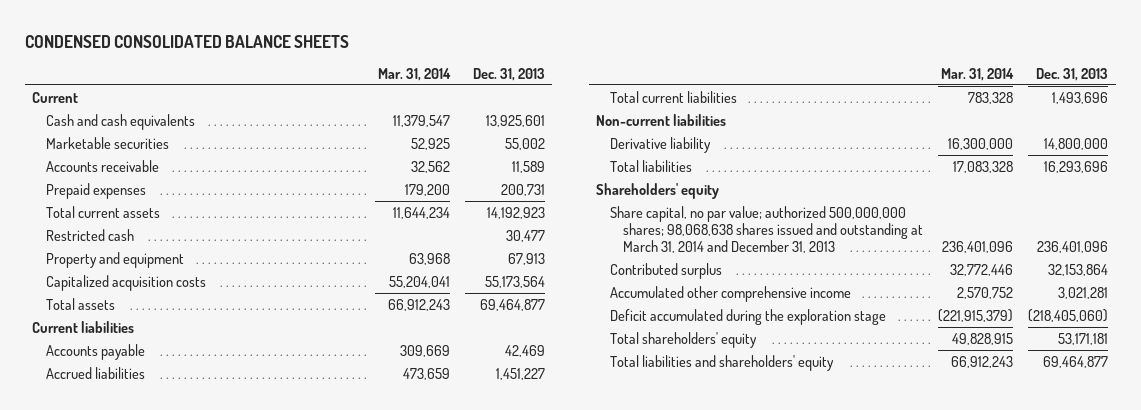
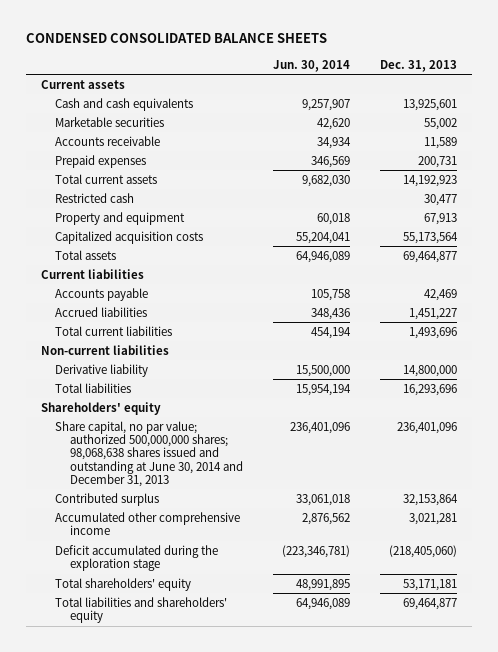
[377,67,451,81] Mar. 31, 2014 -> none
none -> [272,59,350,72] Jun. 30, 2014
[32,91,79,103] Current -> [40,79,125,89] Current assets
[609,205,924,254] Share capital, no par value; authorized 500,000,000 shares; 98,068,638 shares issued and outstanding at March 31, 2014 and December 31, 2013 -> [55,420,243,488] Share capital, no par value; authorized 500,000,000 shares; 98,068,638 shares issued and outstanding at June 30, 2014 and December 31, 2013

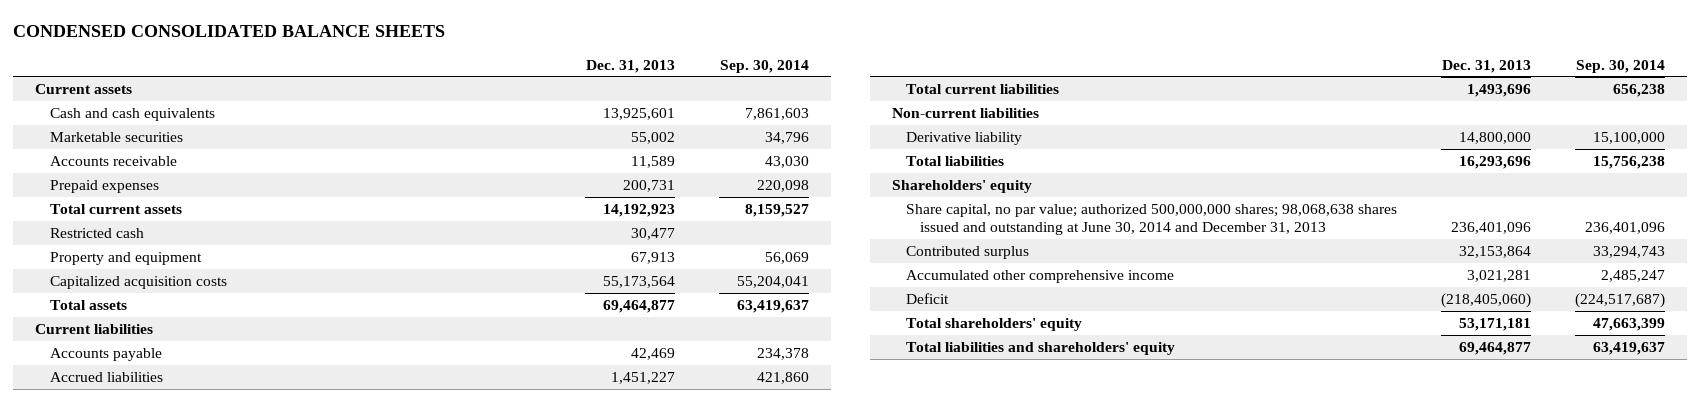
[272,59,350,72] Jun. 30, 2014 -> none
none -> [719,59,809,73] Sep. 30, 2014
[55,544,219,572] Deficit accumulated during the exploration stage -> [905,292,949,304] Deficit

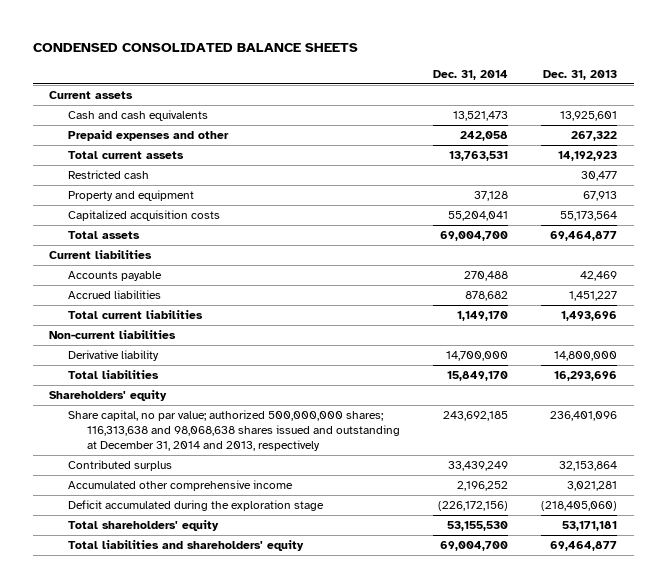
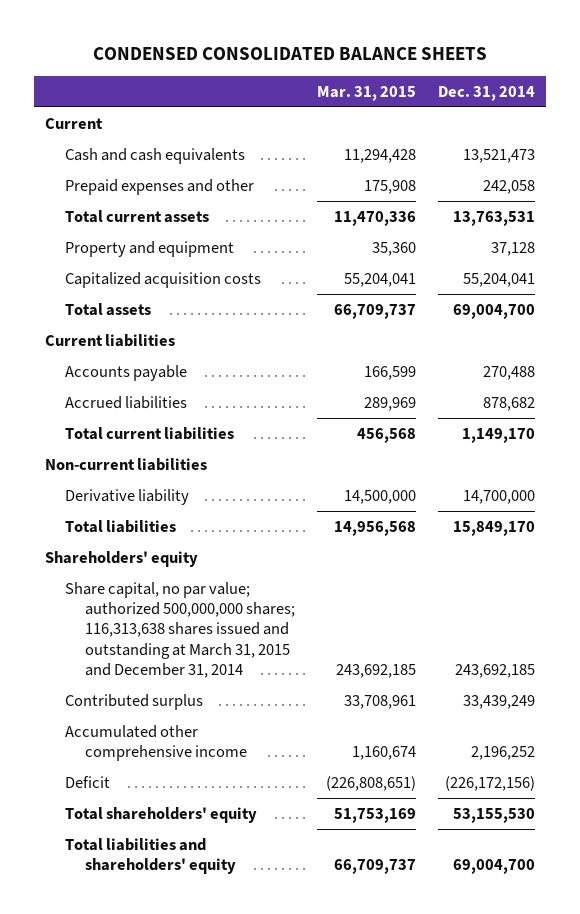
[543,69,618,80] Dec. 31, 2013 -> none
none -> [317,85,417,101] Mar. 31, 2015
[49,91,134,100] Current assets -> [45,117,104,129] Current
[68,170,150,180] Restricted cash -> none
[68,410,401,452] Share capital, no par value; authorized 500,000,000 shares; 116,313,638 and 98,068,638 shares issued and outstanding at December 31, 2014 and 2013, respectively -> [65,581,296,679] Share capital, no par value; authorized 500,000,000 shares; 116,313,638 shares issued and outstanding at March 31, 2015 and December 31, 2014
[68,500,325,512] Deficit accumulated during the exploration stage -> [65,775,111,788] Deficit

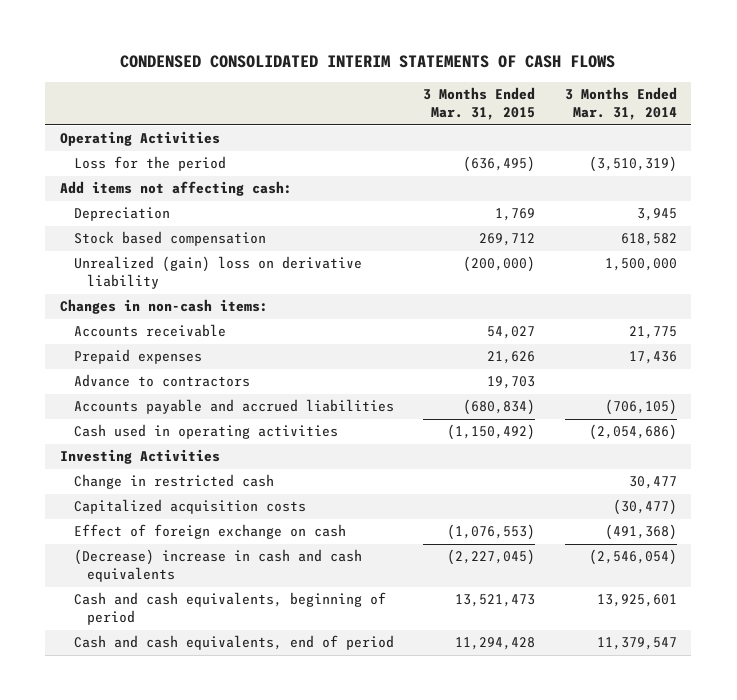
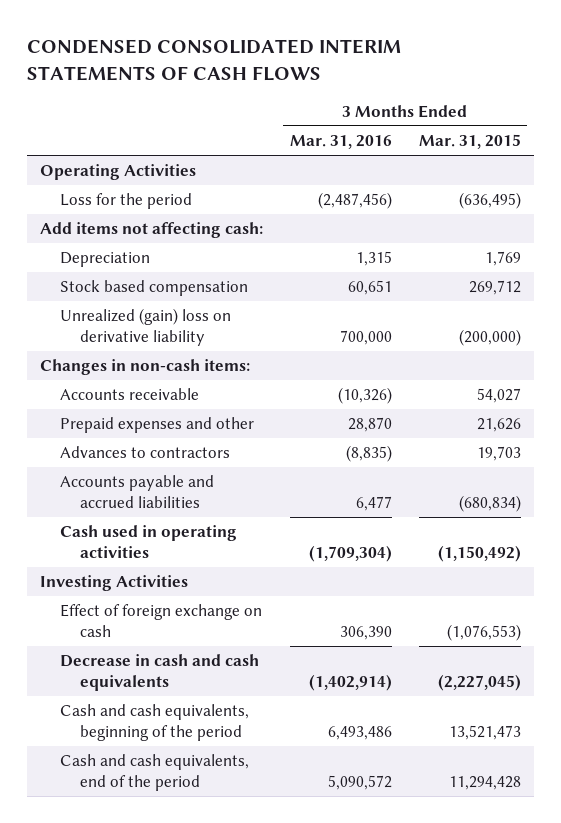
[564,87,677,121] 3 Months Ended Mar. 31, 2014 -> none
none -> [290,135,393,150] Mar. 31, 2016
[73,349,202,365] Prepaid expenses -> [60,417,255,434] Prepaid expenses and other
[73,374,250,388] Advance to contractors -> [60,446,231,459] Advances to contractors
[73,474,274,490] Change in restricted cash -> none
[73,499,306,515] Capitalized acquisition costs -> none
[73,549,362,583] (Decrease) increase in cash and cash equivalents -> [60,654,260,691] Decrease in cash and cash equivalents
[73,592,386,626] Cash and cash equivalents, beginning of period -> [60,704,250,741] Cash and cash equivalents, beginning of the period
[73,635,394,651] Cash and cash equivalents, end of period -> [60,754,250,791] Cash and cash equivalents, end of the period

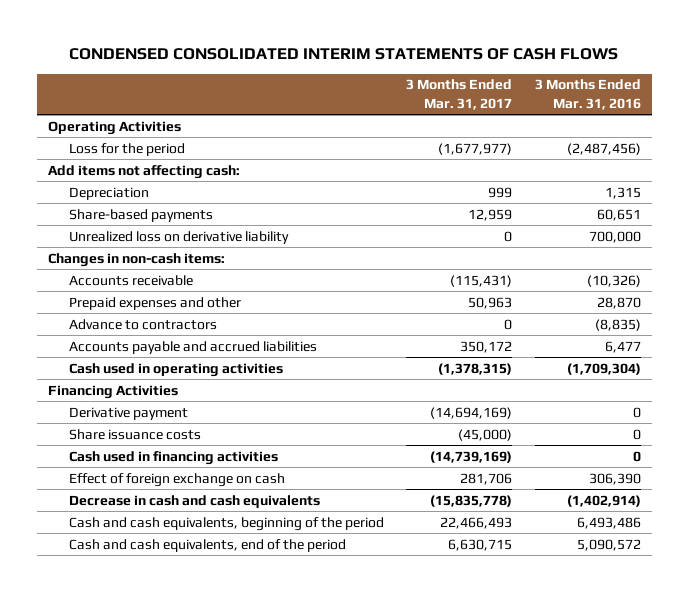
[418,134,521,150] Mar. 31, 2015 -> none
none -> [406,79,513,110] 3 Months Ended Mar. 31, 2017
[60,280,249,297] Stock based compensation -> [68,208,213,222] Share-based payments
[60,308,232,346] Unrealized (gain) loss on derivative liability -> [68,230,289,244] Unrealized loss on derivative liability
[60,446,231,459] Advances to contractors -> [68,318,217,330] Advance to contractors
[40,575,189,592] Investing Activities -> none
none -> [48,384,179,399] Financing Activities
none -> [68,406,188,420] Derivative payment
none -> [68,428,201,440] Share issuance costs
none -> [68,450,278,465] Cash used in financing activities

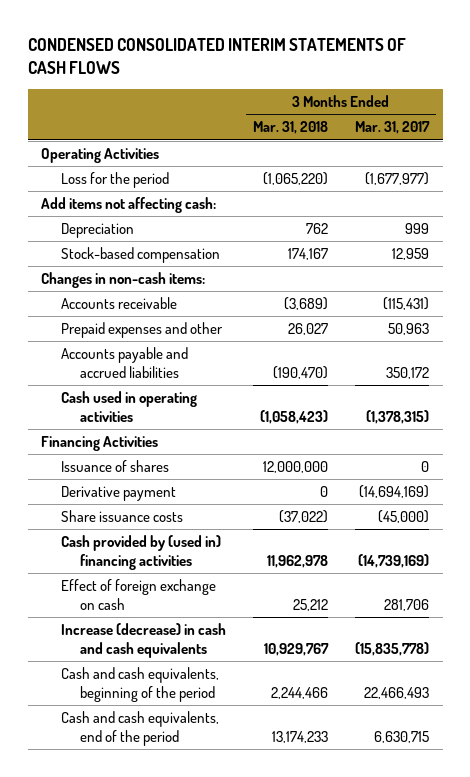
[534,79,641,110] 3 Months Ended Mar. 31, 2016 -> none
none -> [252,121,328,135] Mar. 31, 2018
[68,230,289,244] Unrealized loss on derivative liability -> none
[68,208,213,222] Share-based payments -> [60,247,220,264] Stock-based compensation
[68,318,217,330] Advance to contractors -> none
none -> [60,460,169,473] Issuance of shares
[68,450,278,465] Cash used in financing activities -> [60,535,221,571] Cash provided by (used in) financing activities
[68,494,320,508] Decrease in cash and cash equivalents -> [60,623,226,659] Increase (decrease) in cash and cash equivalents

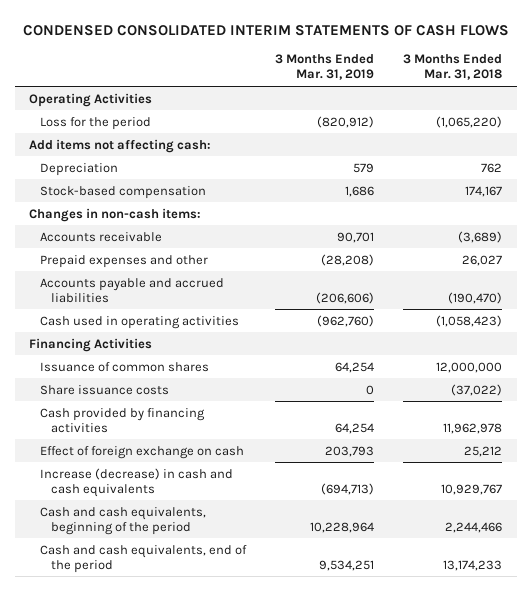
[354,121,430,135] Mar. 31, 2017 -> none
none -> [275,54,375,81] 3 Months Ended Mar. 31, 2019
[60,486,176,502] Derivative payment -> none
[60,460,169,473] Issuance of shares -> [40,361,210,372] Issuance of common shares
[60,535,221,571] Cash provided by (used in) financing activities -> [40,407,206,433] Cash provided by financing activities

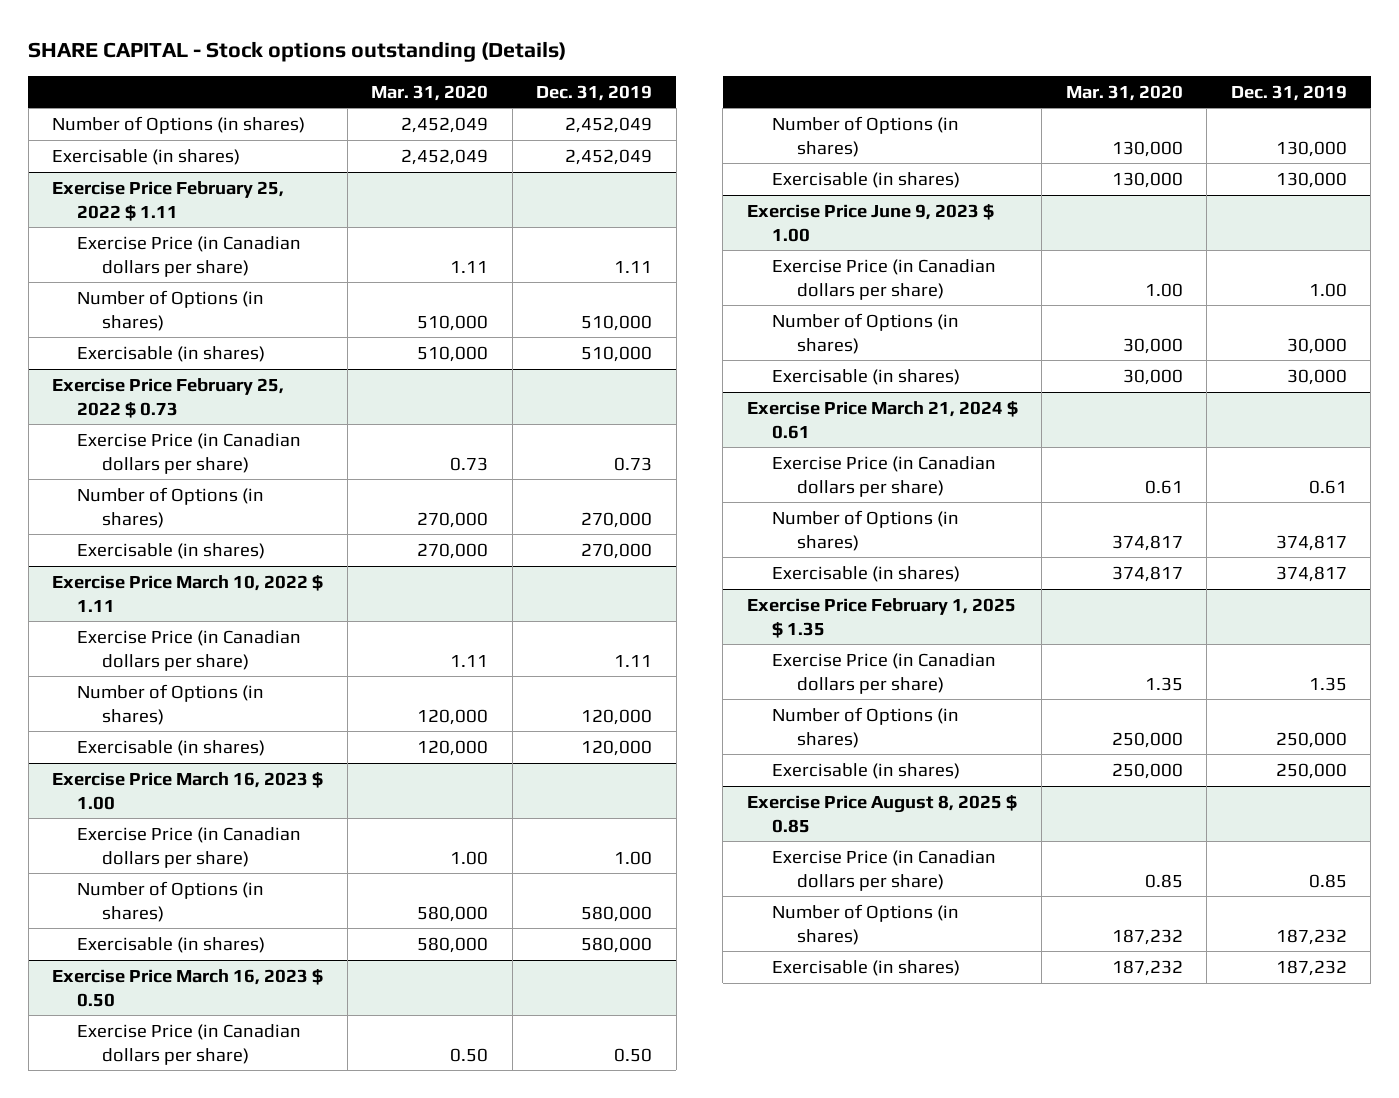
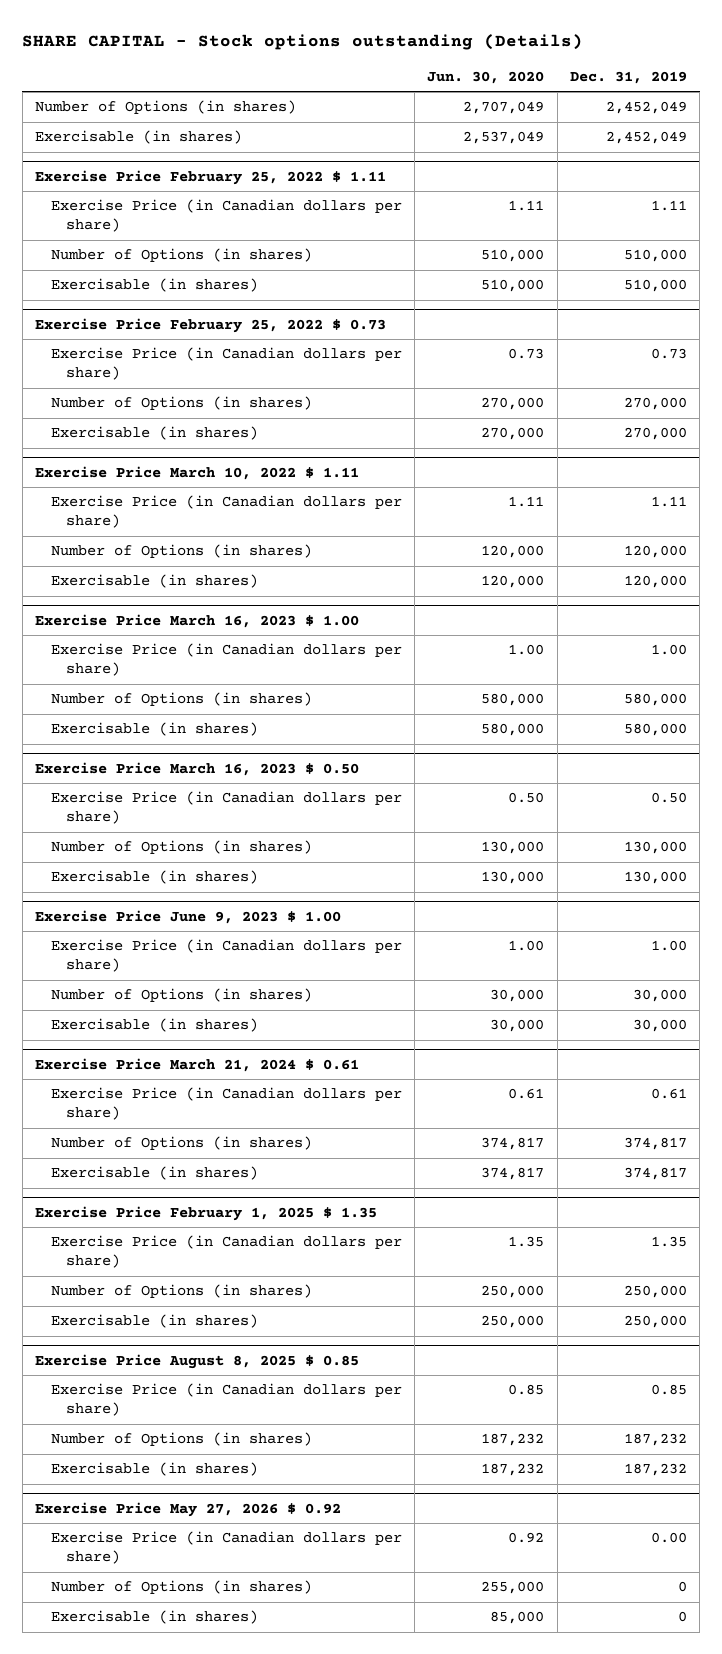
[371,84,489,101] Mar. 31, 2020 -> none
none -> [427,70,545,84] Jun. 30, 2020
none -> [35,1501,342,1517] Exercise Price May 27, 2026 $ 0.92
none -> [50,1531,402,1565] Exercise Price (in Canadian dollars per share)
none -> [50,1580,312,1595] Number of Options (in shares)
none -> [50,1610,258,1625] Exercisable (in shares)

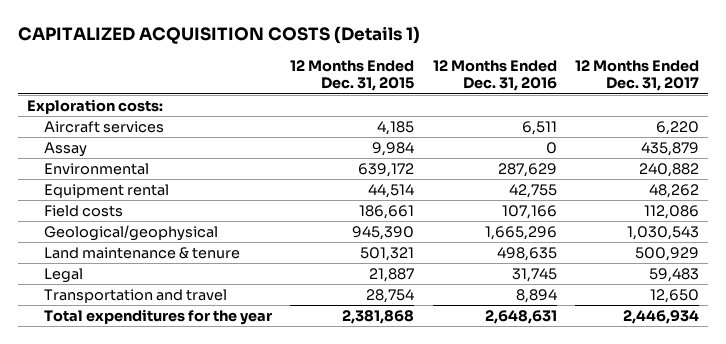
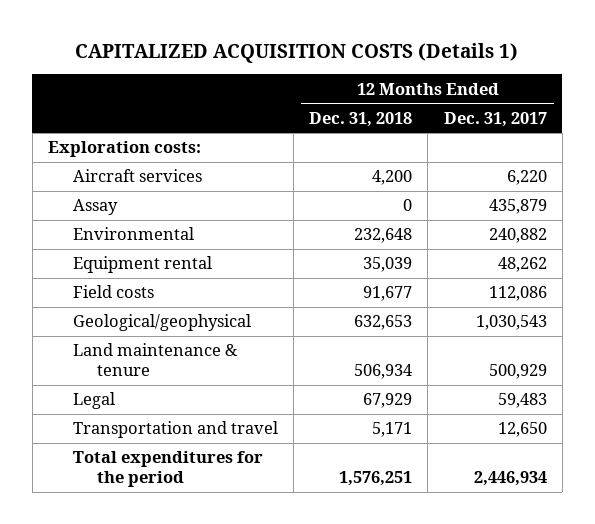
[290,59,415,92] 12 Months Ended Dec. 31, 2015 -> none
[432,59,557,92] 12 Months Ended Dec. 31, 2016 -> none
none -> [309,111,413,127] Dec. 31, 2018
[44,308,273,325] Total expenditures for the year -> [72,451,263,488] Total expenditures for the period

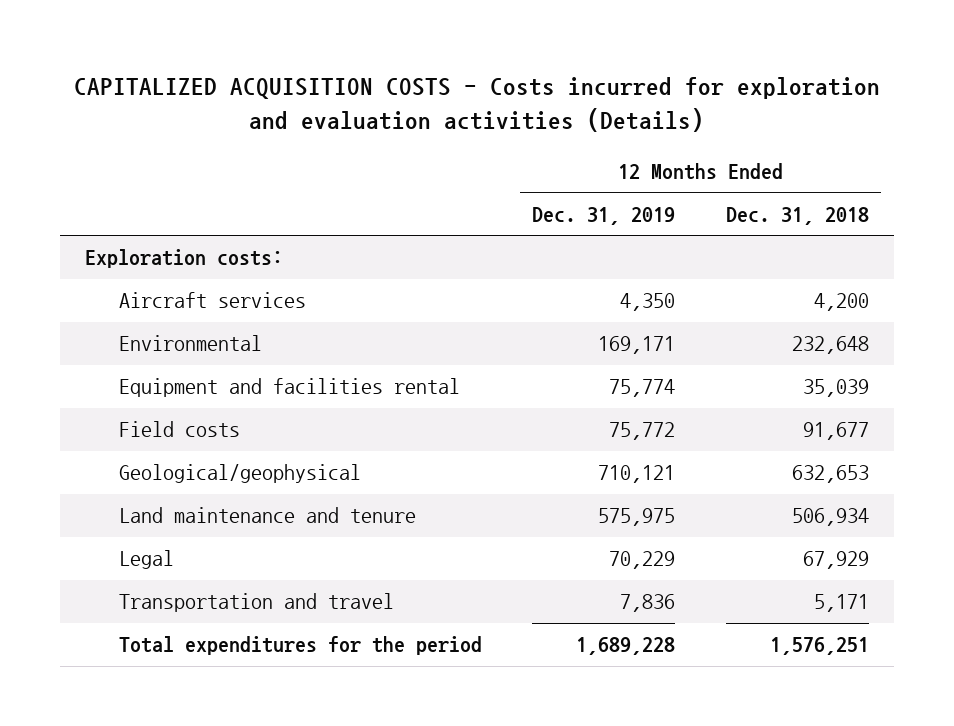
[75,42,519,63] CAPITALIZED ACQUISITION COSTS (Details 1) -> [74,76,881,132] CAPITALIZED ACQUISITION COSTS - Costs incurred for exploration and evaluation activities (Details)
[443,111,547,127] Dec. 31, 2017 -> none
none -> [532,206,676,225] Dec. 31, 2019
[72,199,118,216] Assay -> none
[72,256,212,274] Equipment rental -> [119,378,461,398] Equipment and facilities rental
[72,343,238,377] Land maintenance & tenure -> [119,507,417,524] Land maintenance and tenure

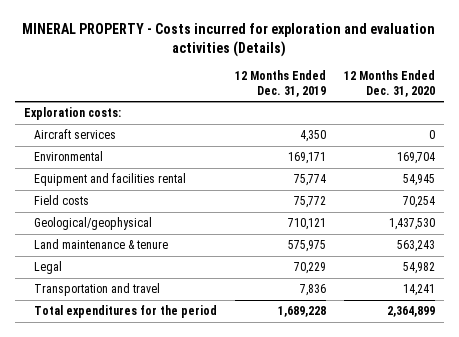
[74,76,881,132] CAPITALIZED ACQUISITION COSTS - Costs incurred for exploration and evaluation activities (Details) -> [22,22,436,57] MINERAL PROPERTY - Costs incurred for exploration and evaluation activities (Details)
[725,206,869,225] Dec. 31, 2018 -> none
none -> [343,69,435,97] 12 Months Ended Dec. 31, 2020
[119,507,417,524] Land maintenance and tenure -> [33,239,168,250] Land maintenance & tenure

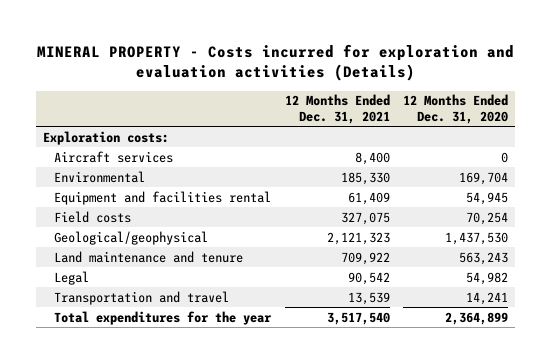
[234,69,326,97] 12 Months Ended Dec. 31, 2019 -> none
none -> [284,94,390,124] 12 Months Ended Dec. 31, 2021
[33,239,168,250] Land maintenance & tenure -> [54,250,244,263] Land maintenance and tenure
[33,305,217,319] Total expenditures for the period -> [54,310,273,325] Total expenditures for the year

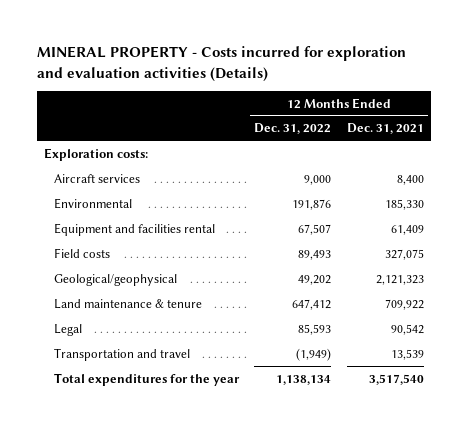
[403,94,509,124] 12 Months Ended Dec. 31, 2020 -> none
none -> [254,123,332,135] Dec. 31, 2022
[54,250,244,263] Land maintenance and tenure -> [53,298,202,309] Land maintenance & tenure

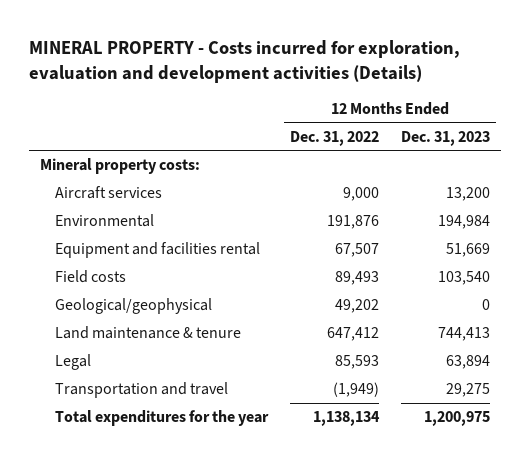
[36,46,406,82] MINERAL PROPERTY - Costs incurred for exploration and evaluation activities (Details) -> [29,39,461,83] MINERAL PROPERTY - Costs incurred for exploration, evaluation and development activities (Details)
[346,123,424,135] Dec. 31, 2021 -> none
none -> [401,130,491,146] Dec. 31, 2023
[44,147,149,161] Exploration costs: -> [40,158,201,175] Mineral property costs:

